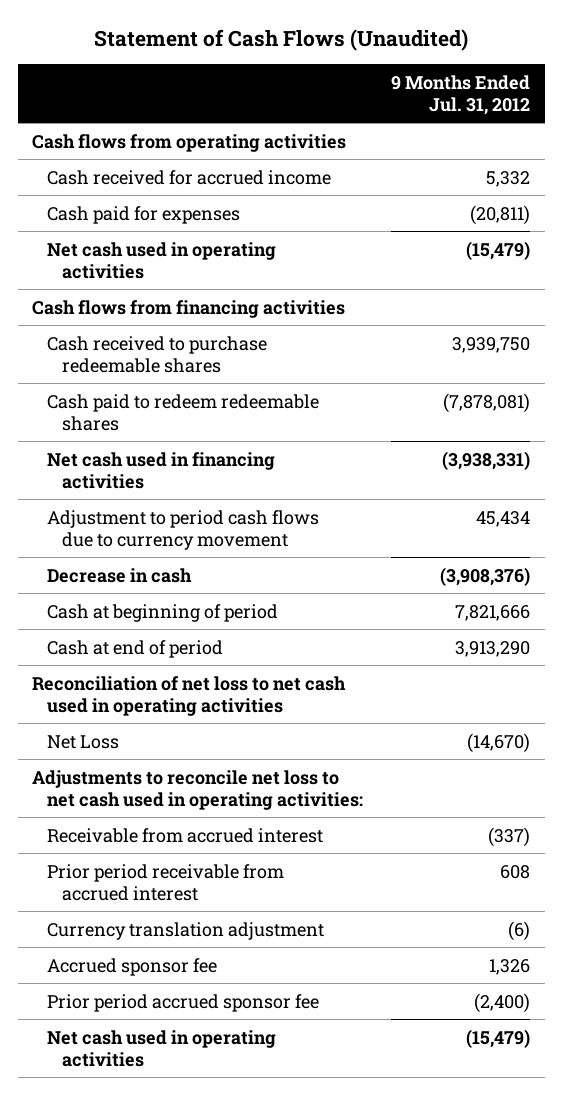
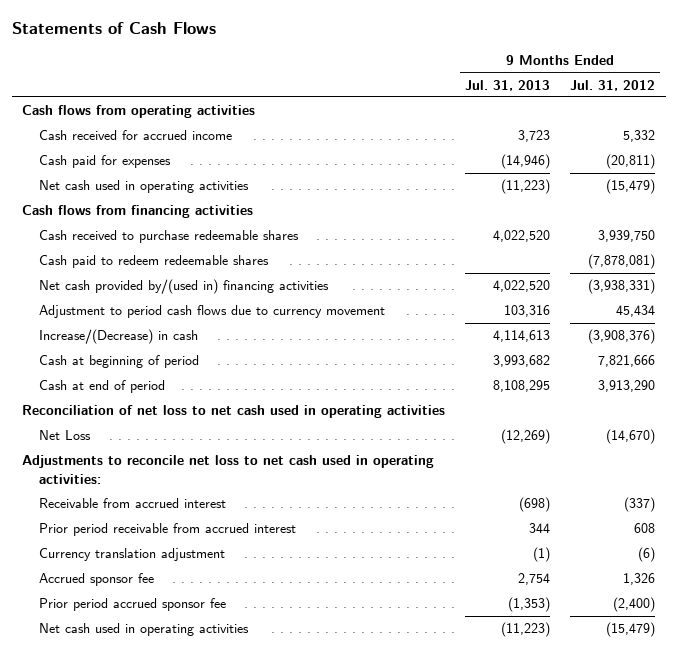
[94,28,469,51] Statement of Cash Flows (Unaudited) -> [11,21,216,34] Statements of Cash Flows
none -> [465,79,551,91] Jul. 31, 2013
[47,451,276,489] Net cash used in financing activities -> [38,279,329,295] Net cash provided by/(used in) financing activities
[47,567,193,583] Decrease in cash -> [38,329,198,345] Increase/(Decrease) in cash

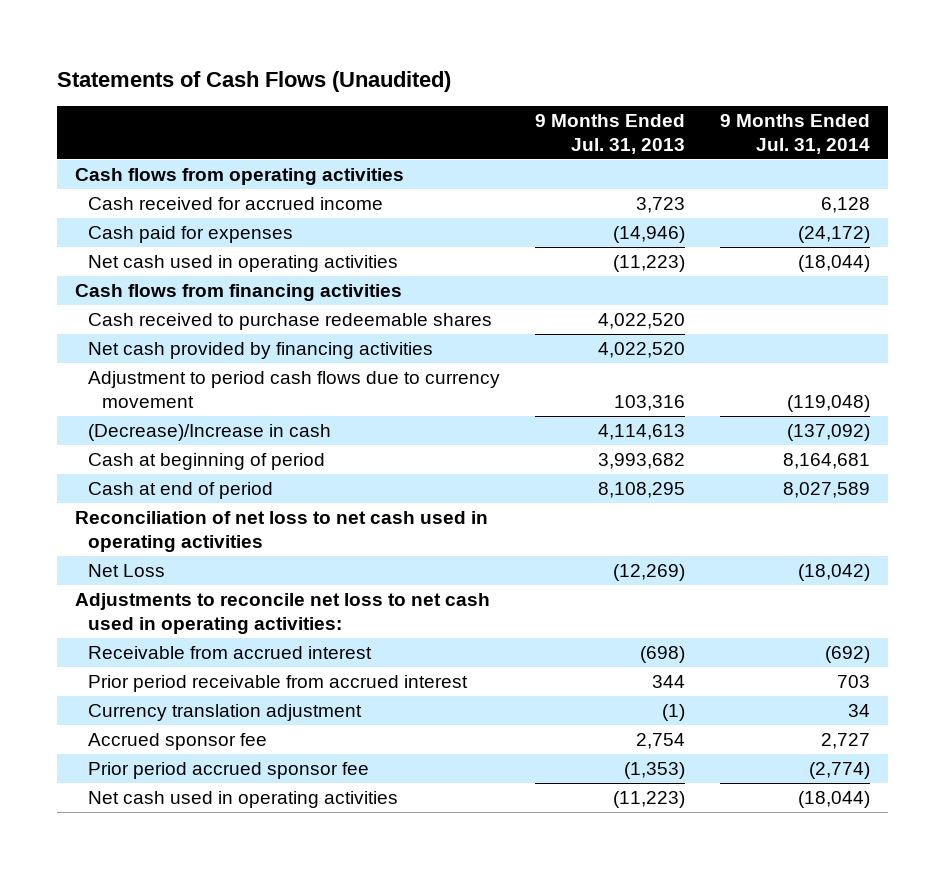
[11,21,216,34] Statements of Cash Flows -> [57,70,452,92] Statements of Cash Flows (Unaudited)
[570,79,656,91] Jul. 31, 2012 -> none
none -> [720,114,871,154] 9 Months Ended Jul. 31, 2014
[38,255,269,269] Cash paid to redeem redeemable shares -> none
[38,279,329,295] Net cash provided by/(used in) financing activities -> [88,342,434,360] Net cash provided by financing activities
[38,329,198,345] Increase/(Decrease) in cash -> [88,424,332,442] (Decrease)/Increase in cash

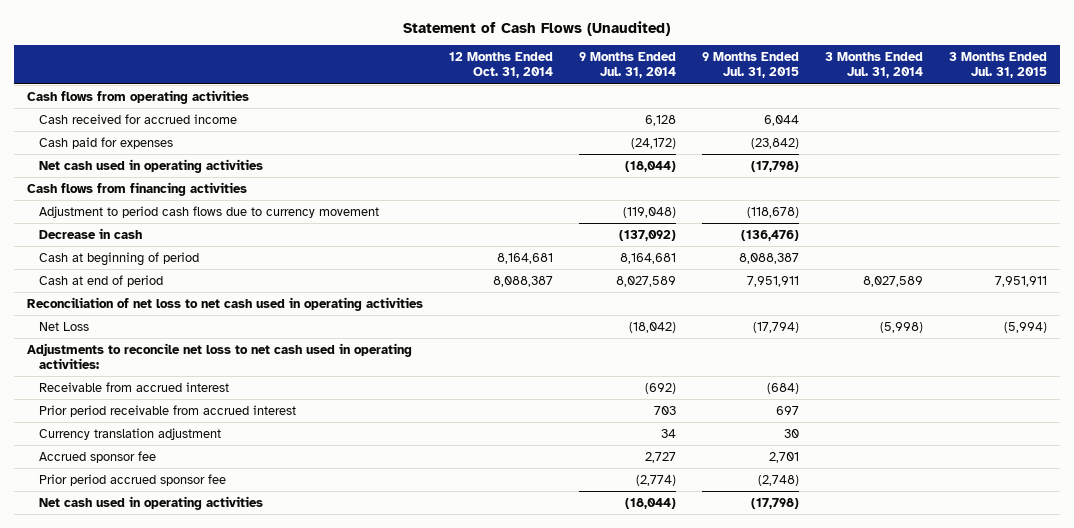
[57,70,452,92] Statements of Cash Flows (Unaudited) -> [403,20,671,36] Statement of Cash Flows (Unaudited)
[535,114,686,154] 9 Months Ended Jul. 31, 2013 -> none
none -> [448,52,553,79] 12 Months Ended Oct. 31, 2014
none -> [702,52,800,79] 9 Months Ended Jul. 31, 2015
none -> [825,52,924,79] 3 Months Ended Jul. 31, 2014
none -> [949,52,1048,79] 3 Months Ended Jul. 31, 2015
[88,313,493,331] Cash received to purchase redeemable shares -> none
[88,342,434,360] Net cash provided by financing activities -> none
[88,424,332,442] (Decrease)/Increase in cash -> [39,227,143,239] Decrease in cash

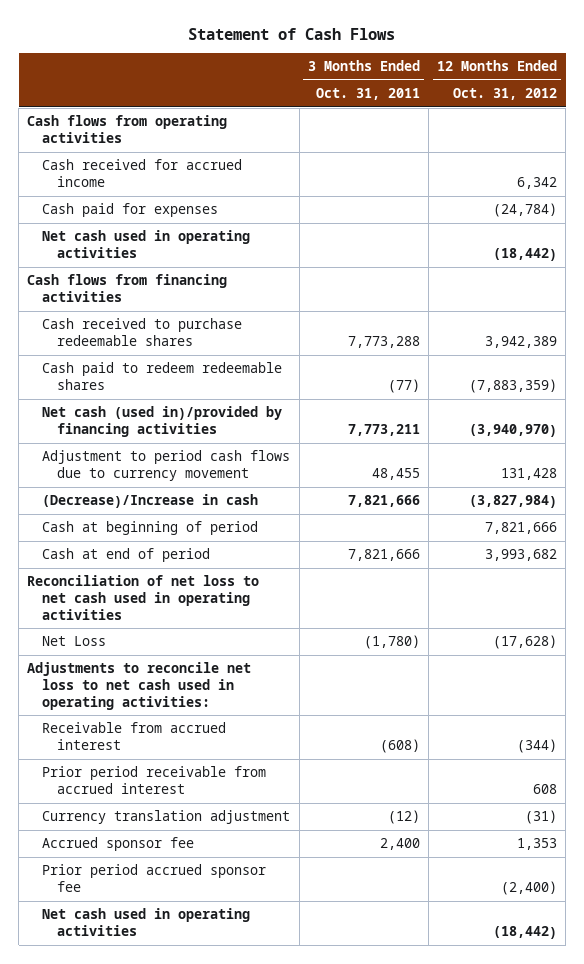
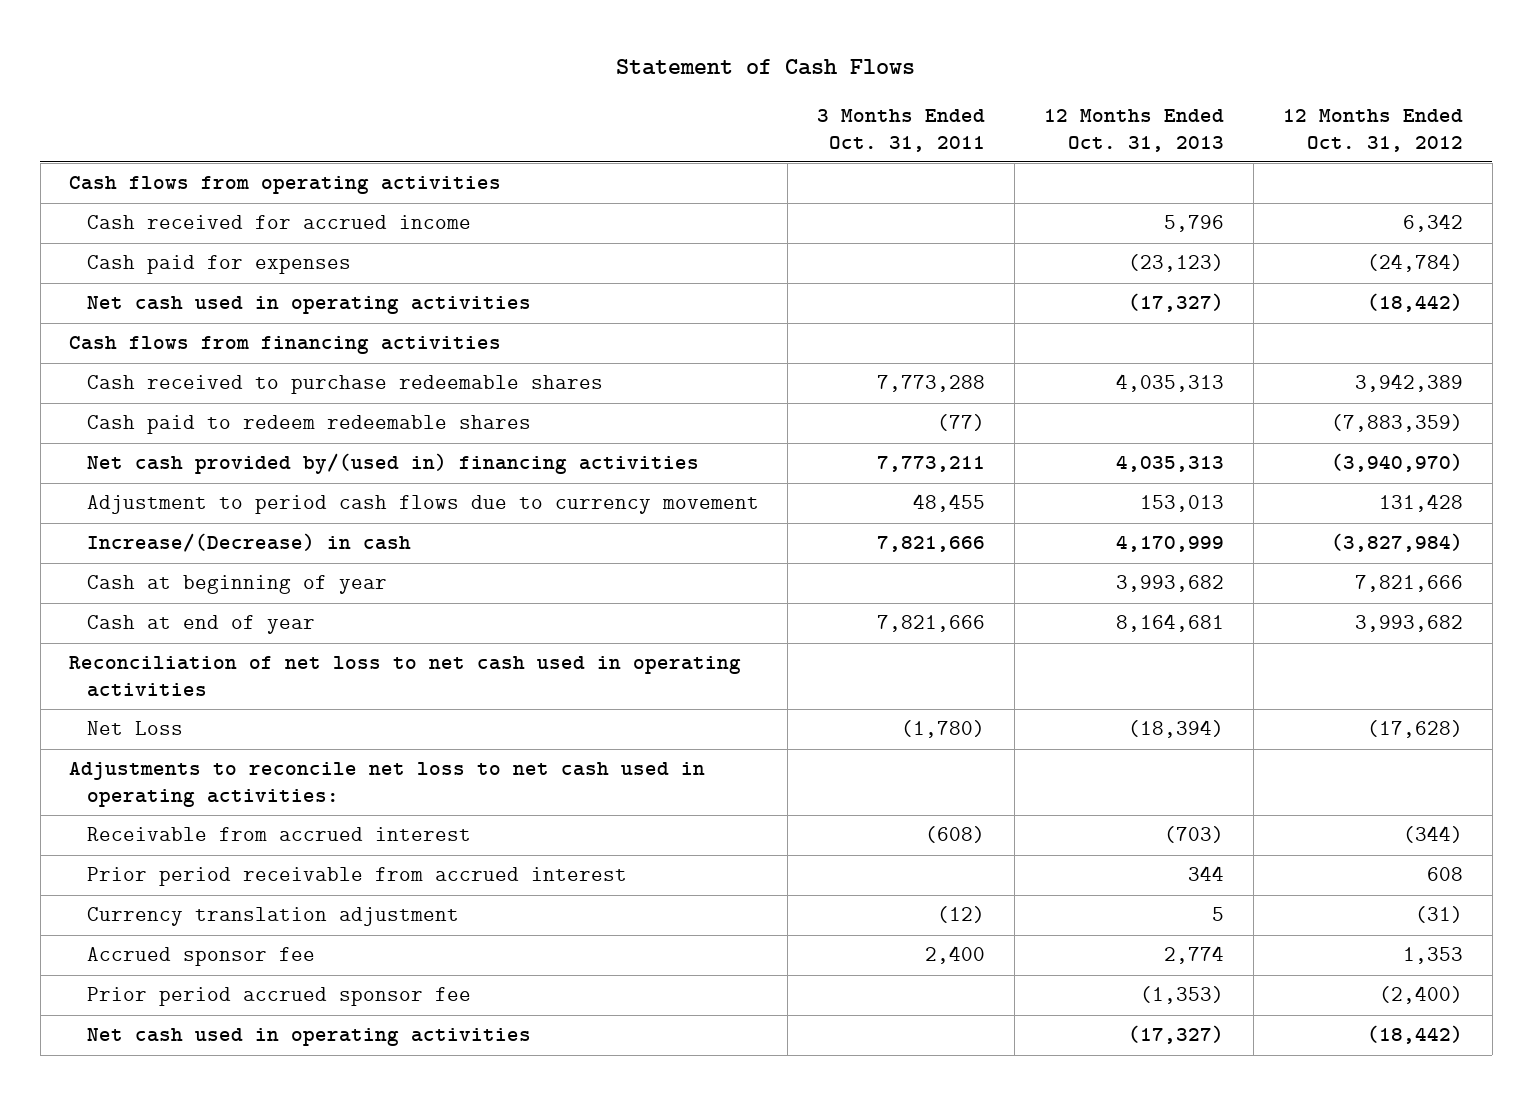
none -> [1044,109,1225,152] 12 Months Ended Oct. 31, 2013
[42,406,283,438] Net cash (used in)/provided by financing activities -> [86,453,699,475] Net cash provided by/(used in) financing activities
[42,494,259,509] (Decrease)/Increase in cash -> [86,533,411,553] Increase/(Decrease) in cash
[42,521,259,536] Cash at beginning of period -> [86,575,387,595] Cash at beginning of year
[42,548,211,563] Cash at end of period -> [86,615,315,635] Cash at end of year

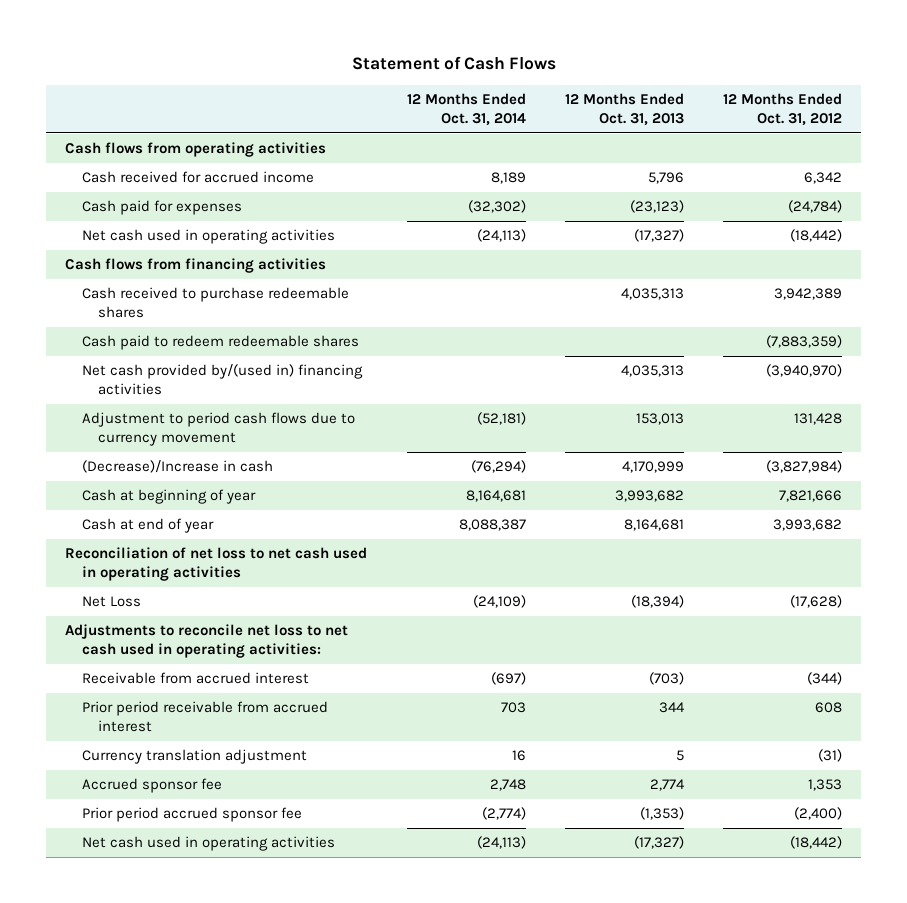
[817,109,986,152] 3 Months Ended Oct. 31, 2011 -> none
none -> [406,93,526,126] 12 Months Ended Oct. 31, 2014
[86,533,411,553] Increase/(Decrease) in cash -> [81,460,273,474] (Decrease)/Increase in cash

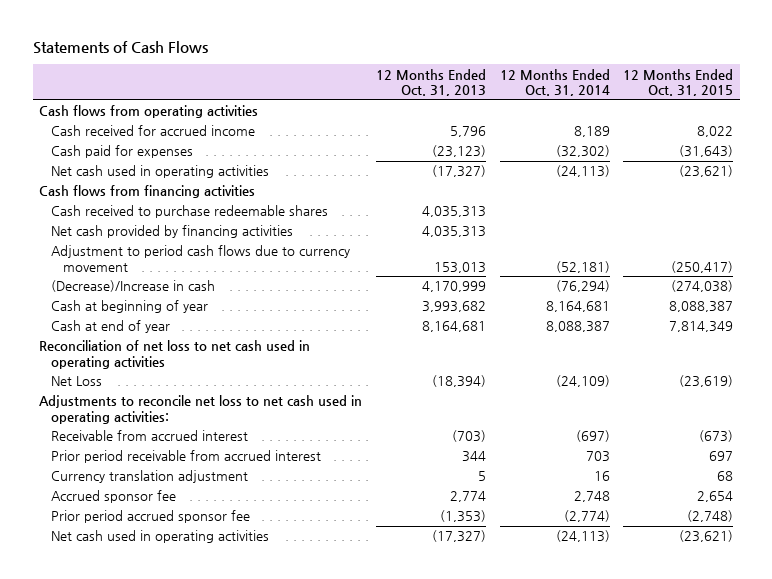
[351,56,556,71] Statement of Cash Flows -> [32,40,208,54] Statements of Cash Flows
[722,93,842,126] 12 Months Ended Oct. 31, 2012 -> none
none -> [623,68,734,96] 12 Months Ended Oct. 31, 2015
[81,335,359,351] Cash paid to redeem redeemable shares -> none
[81,364,363,396] Net cash provided by/(used in) financing activities -> [51,225,294,239] Net cash provided by financing activities

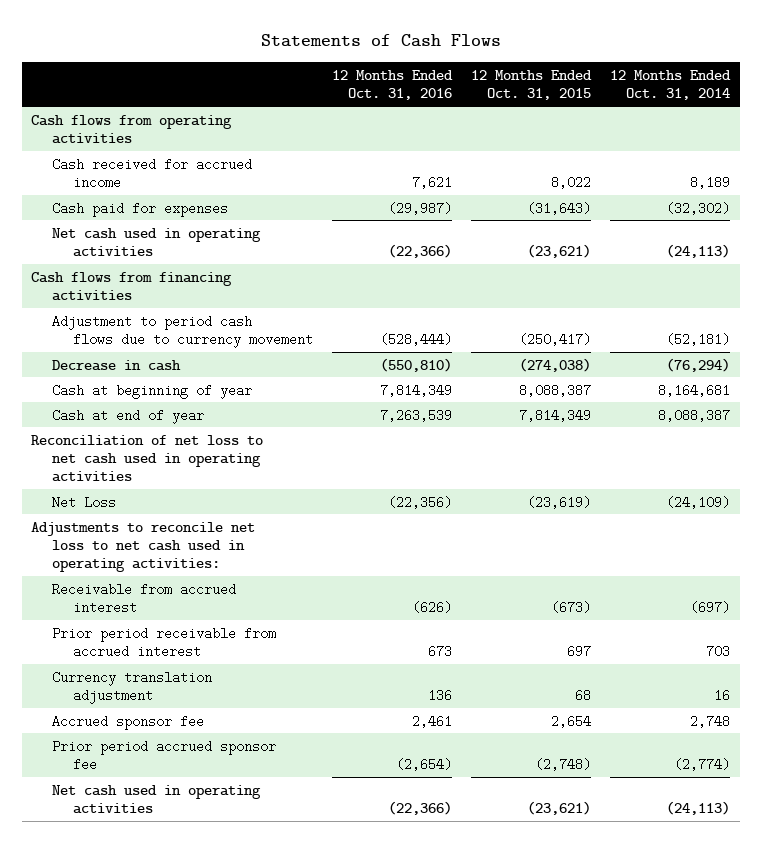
[375,68,486,96] 12 Months Ended Oct. 31, 2013 -> none
none -> [332,69,454,101] 12 Months Ended Oct. 31, 2016
[51,205,329,219] Cash received to purchase redeemable shares -> none
[51,225,294,239] Net cash provided by financing activities -> none
[51,280,216,293] (Decrease)/Increase in cash -> [52,359,182,371] Decrease in cash

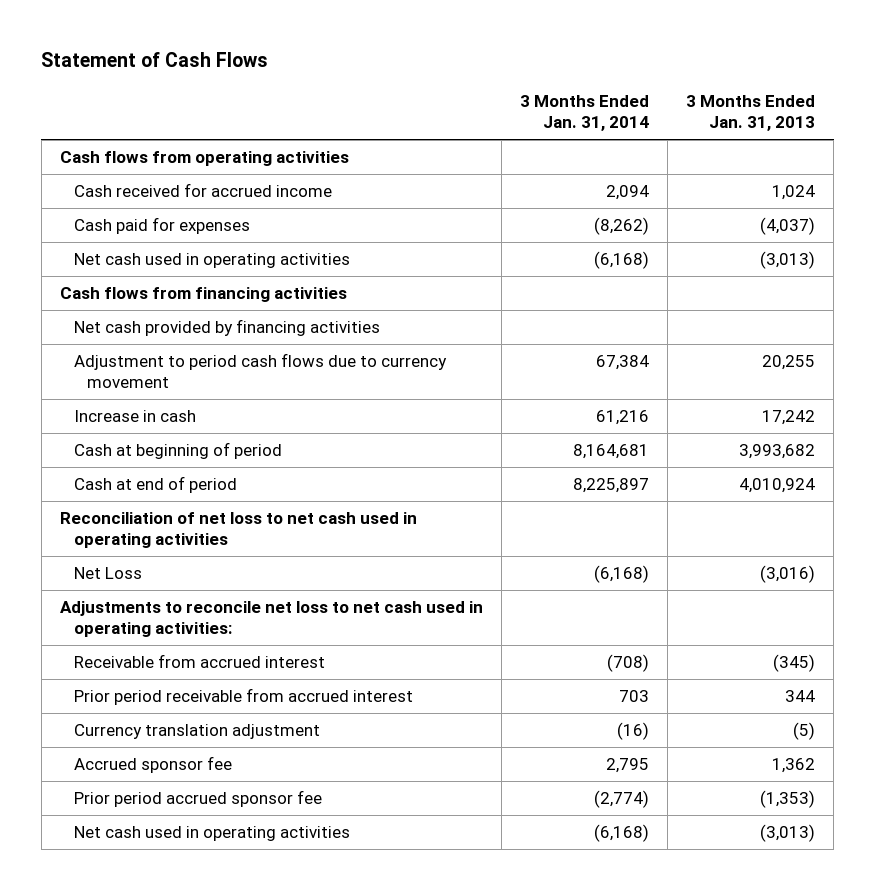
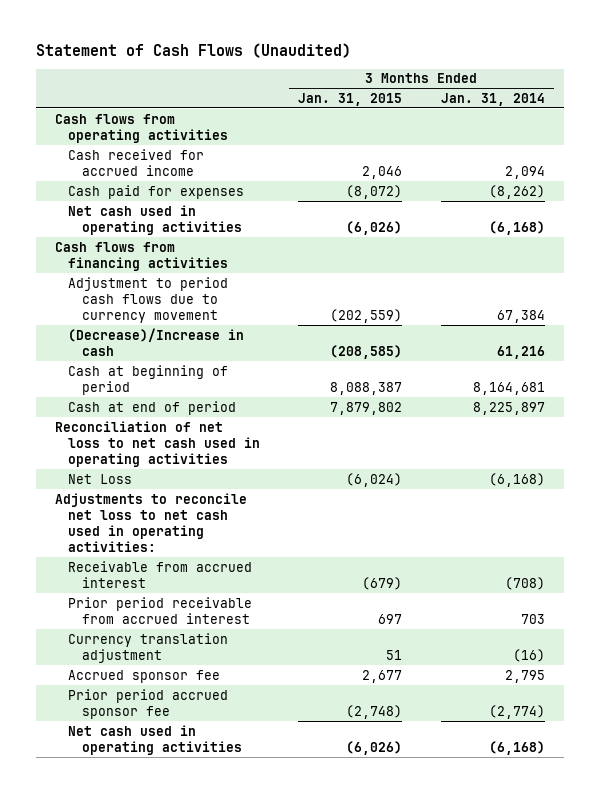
[41,52,269,68] Statement of Cash Flows -> [35,42,351,58] Statement of Cash Flows (Unaudited)
[686,95,816,132] 3 Months Ended Jan. 31, 2013 -> none
none -> [298,92,403,106] Jan. 31, 2015
[73,318,380,336] Net cash provided by financing activities -> none
[73,409,196,422] Increase in cash -> [68,327,245,356] (Decrease)/Increase in cash

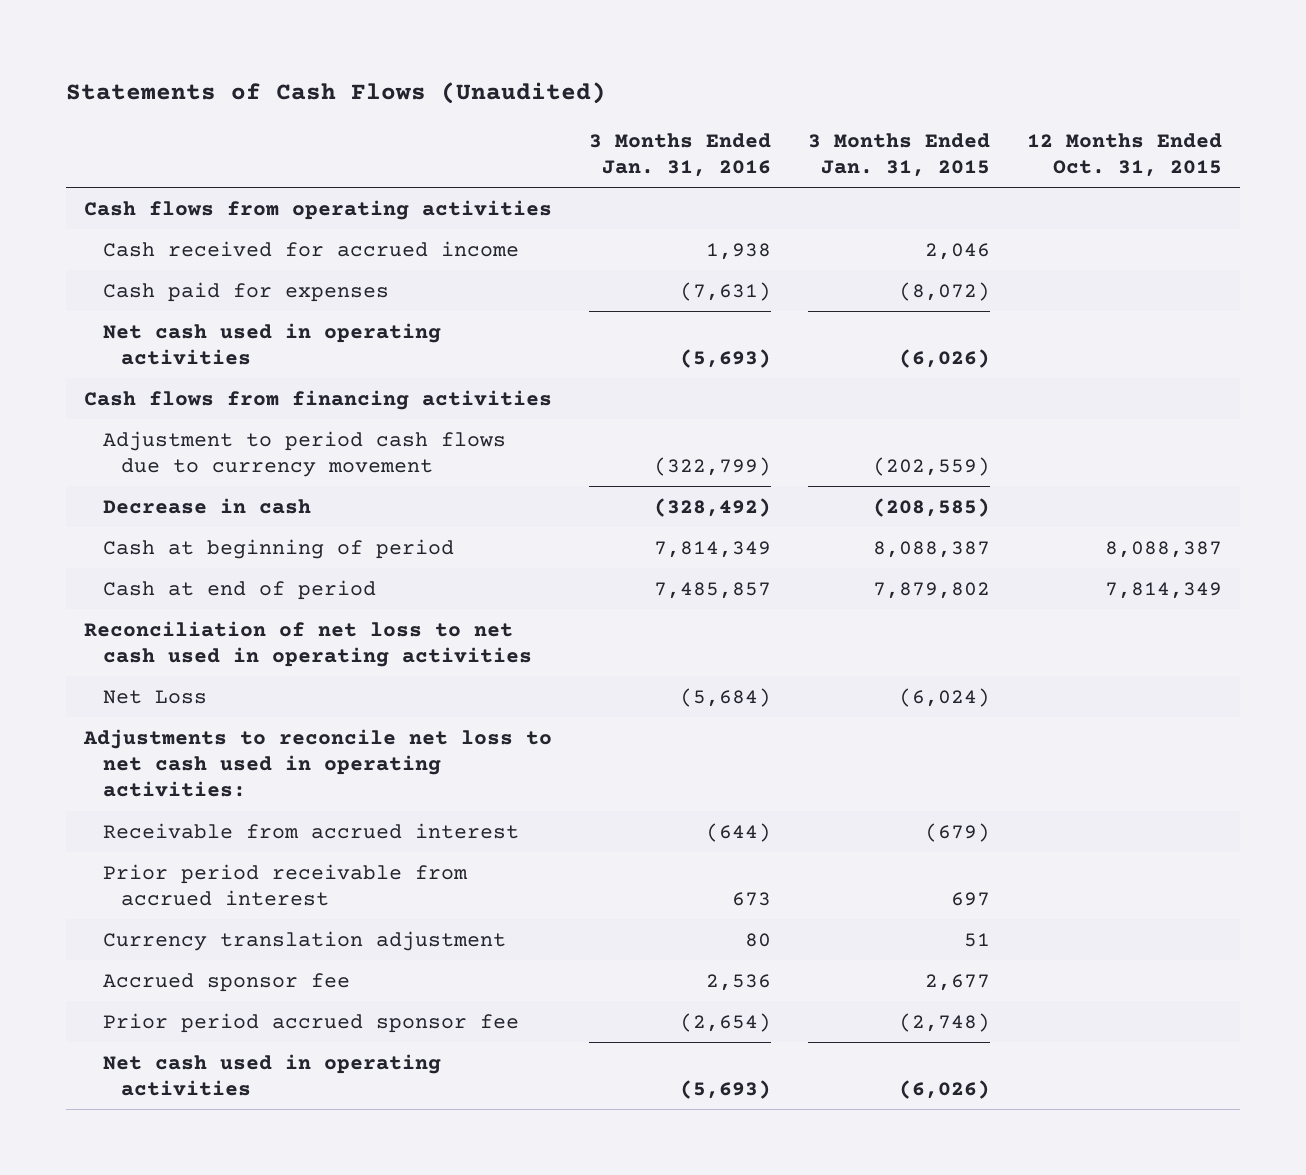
[35,42,351,58] Statement of Cash Flows (Unaudited) -> [65,81,606,104] Statements of Cash Flows (Unaudited)
[440,92,545,106] Jan. 31, 2014 -> none
none -> [589,132,772,178] 3 Months Ended Jan. 31, 2016
none -> [1026,132,1222,178] 12 Months Ended Oct. 31, 2015
[68,327,245,356] (Decrease)/Increase in cash -> [102,497,311,514] Decrease in cash

